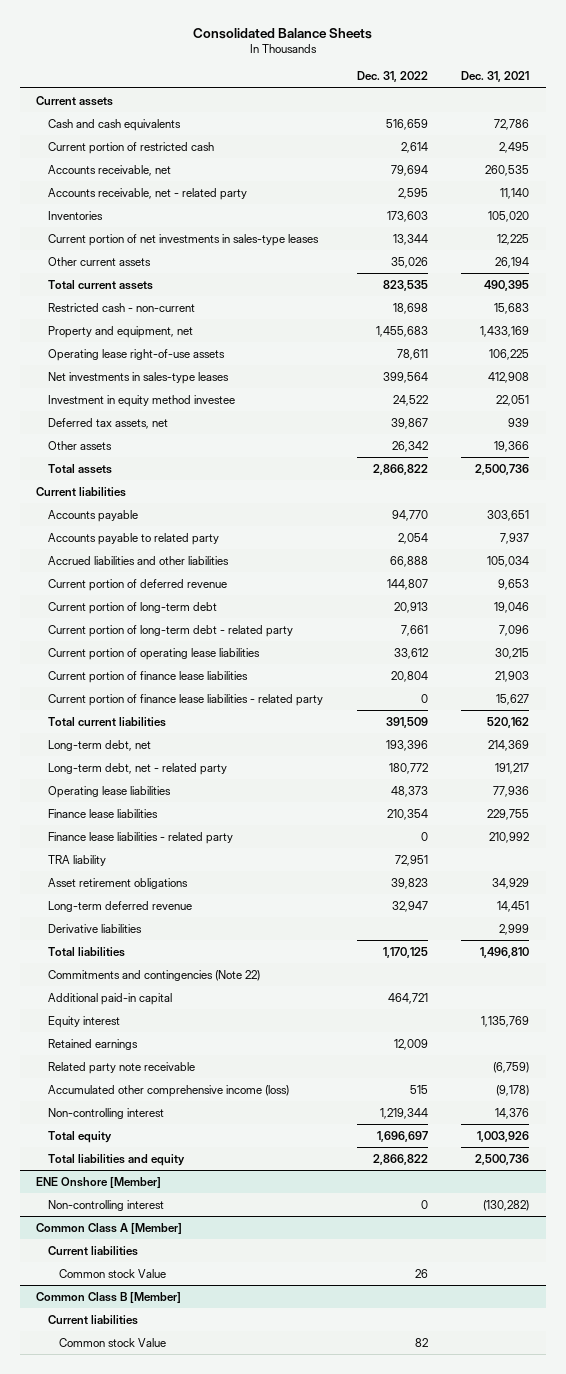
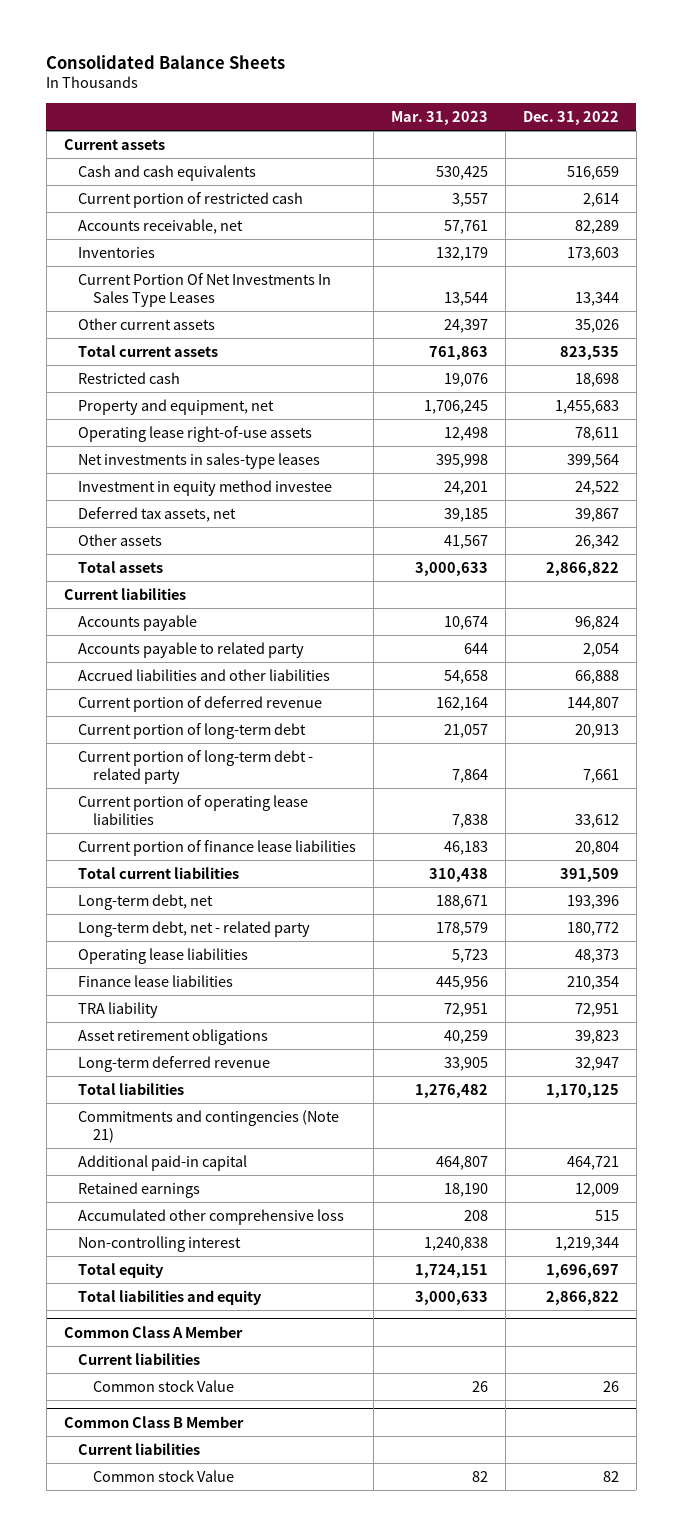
[461,71,530,83] Dec. 31, 2021 -> none
none -> [391,110,489,125] Mar. 31, 2023
[47,187,247,200] Accounts receivable, net - related party -> none
[390,164,428,176] 79,694 -> [574,219,619,234] 82,289
[47,233,319,246] Current portion of net investments in sales-type leases -> [78,272,332,307] Current Portion Of Net Investments In Sales Type Leases
[47,302,195,312] Restricted cash - non-current -> [78,371,181,384] Restricted cash
[391,509,428,521] 94,770 -> [574,615,619,630] 96,824
[47,693,323,706] Current portion of finance lease liabilities - related party -> none
[47,831,233,844] Finance lease liabilities - related party -> none
[47,923,142,933] Derivative liabilities -> none
[47,969,260,981] Commitments and contingencies (Note 22) -> [78,1109,340,1143] Commitments and contingencies (Note 21)
[47,1015,120,1028] Equity interest -> none
[47,1061,195,1074] Related party note receivable -> none
[47,1084,289,1097] Accumulated other comprehensive income (loss) -> [78,1208,345,1225] Accumulated other comprehensive loss
[36,1176,162,1188] ENE Onshore [Member] -> none
[47,1199,164,1211] Non-controlling interest -> none
[36,1222,183,1234] Common Class A [Member] -> [63,1325,243,1338] Common Class A Member
[36,1291,182,1303] Common Class B [Member] -> [63,1415,244,1428] Common Class B Member

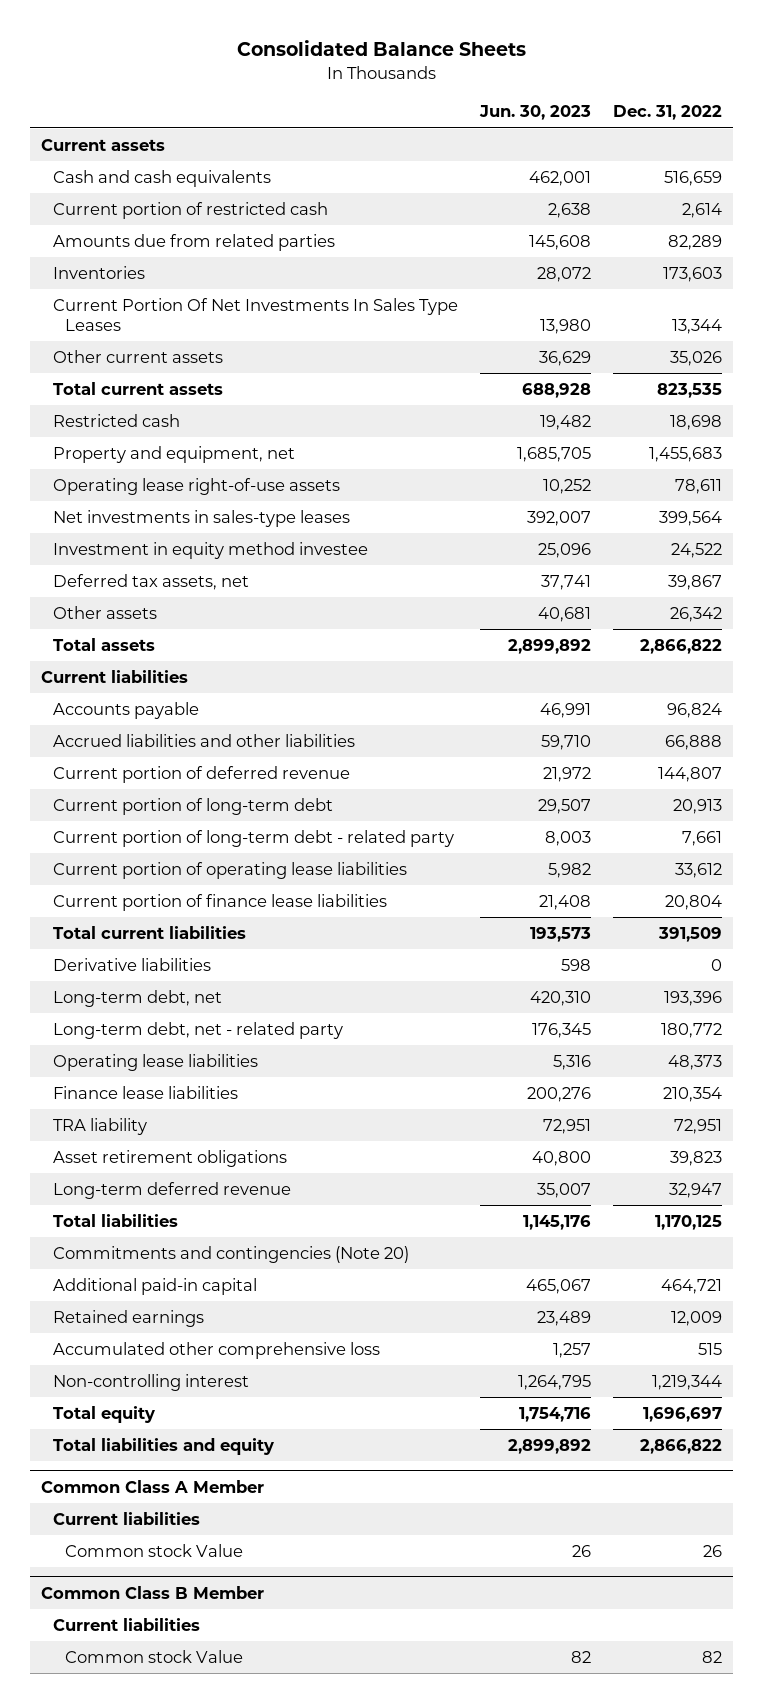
[391,110,489,125] Mar. 31, 2023 -> none
none -> [479,105,592,121] Jun. 30, 2023
[78,218,244,234] Accounts receivable, net -> [53,233,336,251] Amounts due from related parties
[78,641,305,658] Accounts payable to related party -> none
none -> [53,957,212,971] Derivative liabilities
[78,1109,340,1143] Commitments and contingencies (Note 21) -> [53,1245,410,1263] Commitments and contingencies (Note 20)

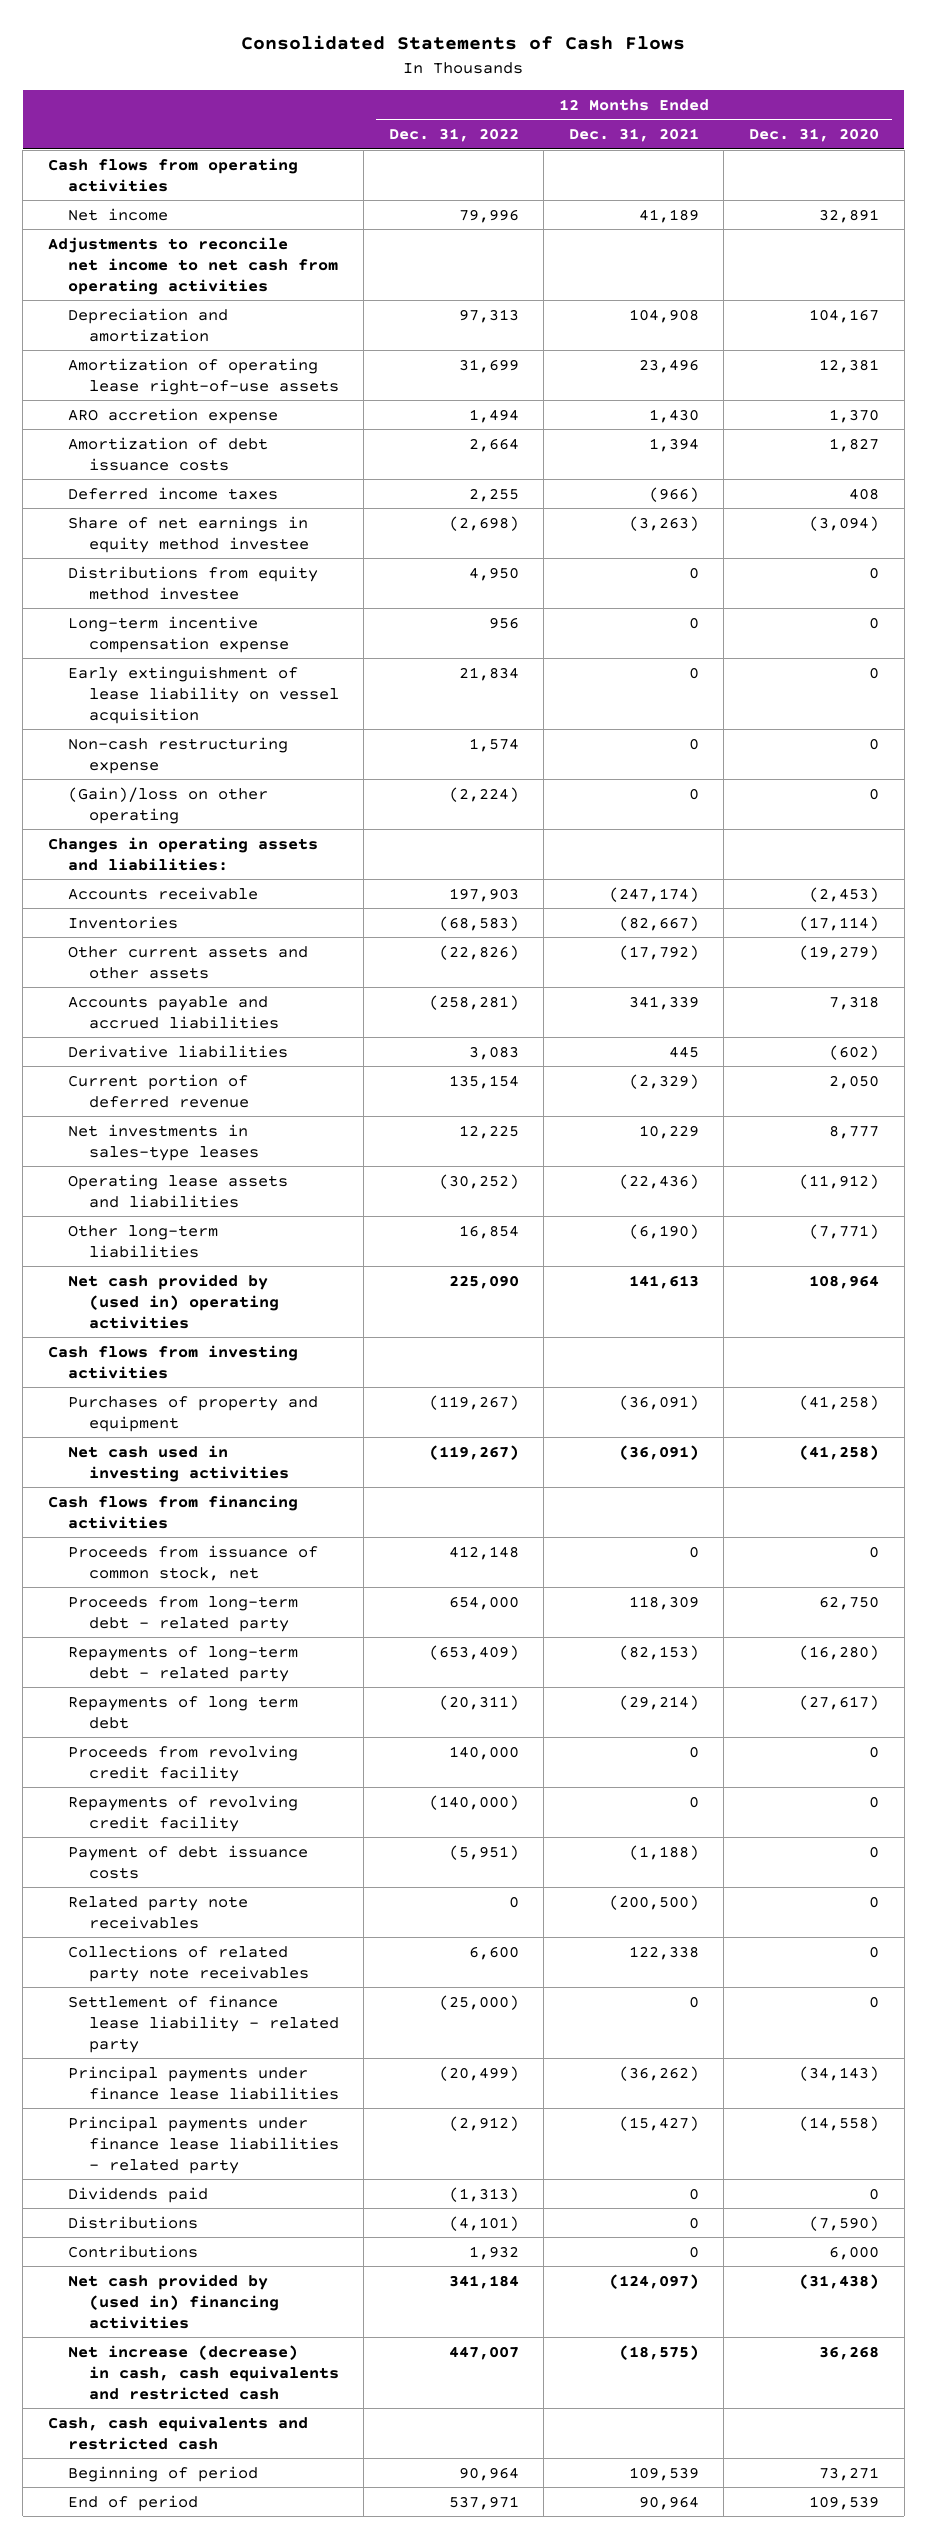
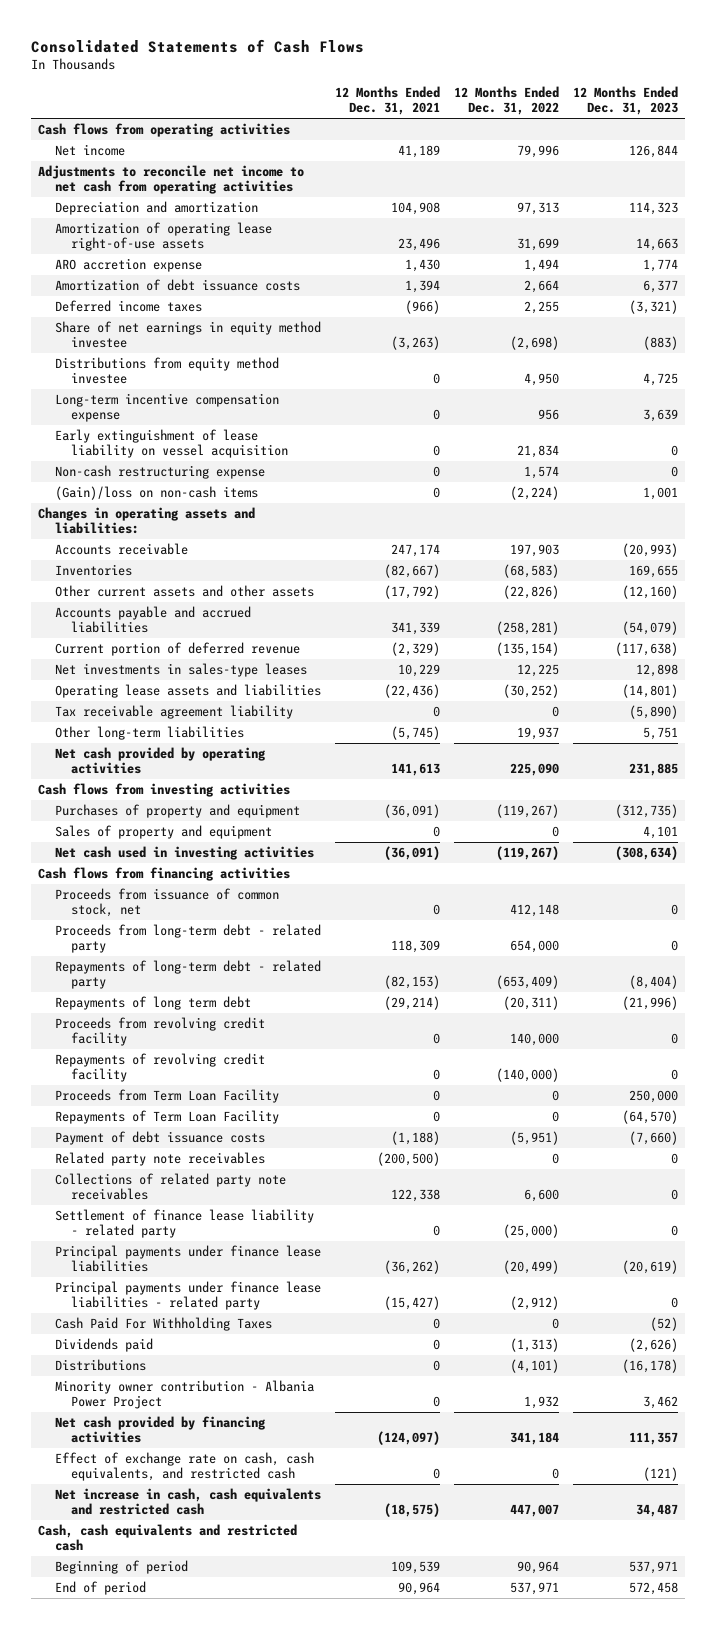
[748,128,879,143] Dec. 31, 2020 -> none
none -> [573,86,679,116] 12 Months Ended Dec. 31, 2023
[68,786,269,824] (Gain)/loss on other operating -> [54,486,258,501] (Gain)/loss on non-cash items
[608,886,699,902] (247,174) -> [390,544,440,558] 247,174
[68,1044,289,1058] Derivative liabilities -> none
[448,1074,519,1089] 135,154 -> [496,642,560,657] (135,154)
none -> [54,705,293,720] Tax receivable agreement liability
[458,1224,519,1239] 16,854 -> [517,727,560,741] 19,937
[628,1223,699,1239] (6,190) -> [390,726,440,741] (5,745)
[68,1273,279,1329] Net cash provided by (used in) operating activities -> [54,747,266,775] Net cash provided by operating activities
none -> [54,825,272,840] Sales of property and equipment
none -> [54,1089,279,1104] Proceeds from Term Loan Facility
none -> [54,1110,279,1125] Repayments of Term Loan Facility
none -> [54,1317,272,1332] Cash Paid For Withholding Taxes
[68,2244,199,2258] Contributions -> [54,1380,314,1410] Minority owner contribution - Albania Power Project
[68,2273,279,2329] Net cash provided by (used in) financing activities -> [54,1416,266,1444] Net cash provided by financing activities
none -> [54,1452,314,1482] Effect of exchange rate on cash, cash equivalents, and restricted cash
[68,2344,339,2400] Net increase (decrease) in cash, cash equivalents and restricted cash -> [54,1488,321,1516] Net increase in cash, cash equivalents and restricted cash

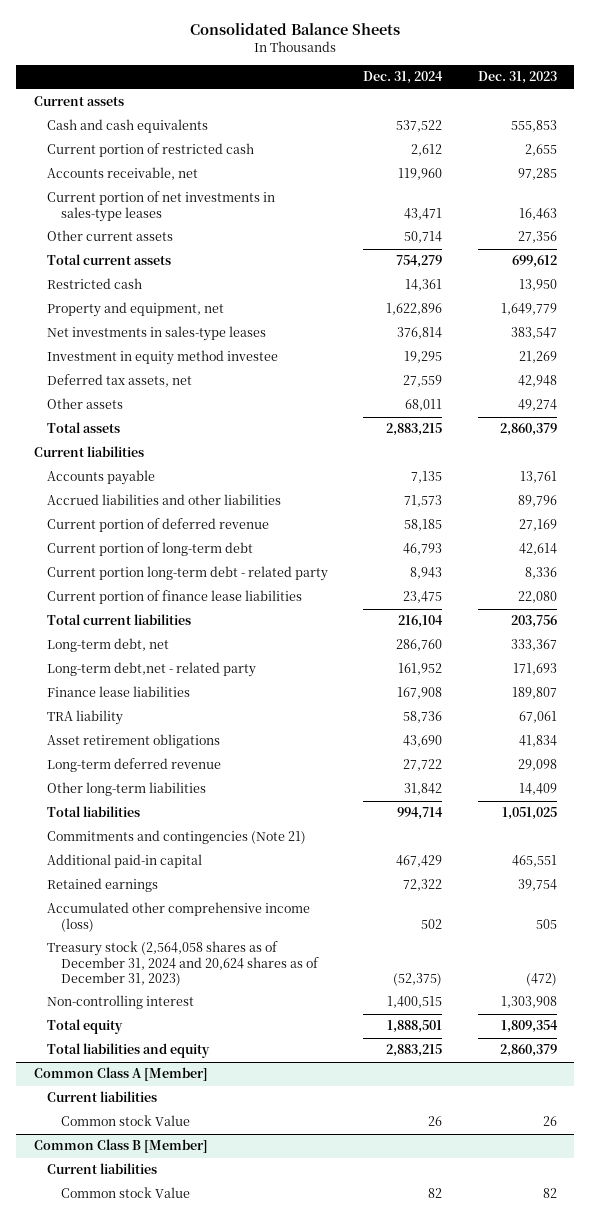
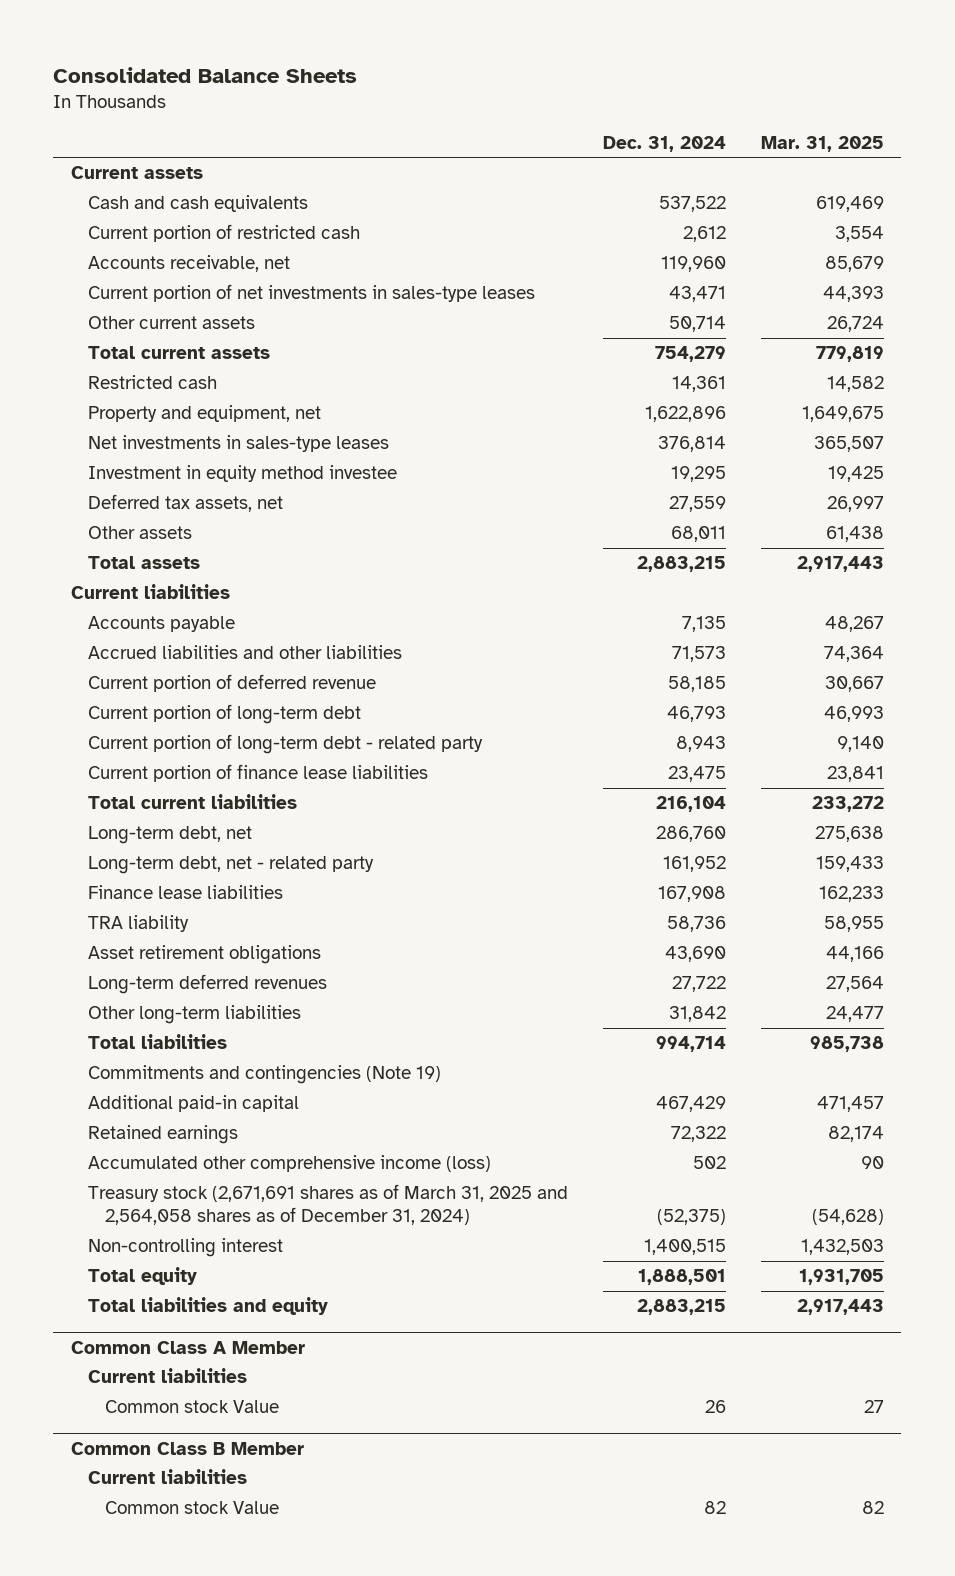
[477,71,557,85] Dec. 31, 2023 -> none
none -> [760,135,884,152] Mar. 31, 2025
[47,566,329,582] Current portion long-term debt - related party -> [87,734,483,755] Current portion of long-term debt - related party
[47,662,257,678] Long-term debt,net - related party -> [87,856,374,875] Long-term debt, net - related party
[47,758,222,773] Long-term deferred revenue -> [87,974,327,995] Long-term deferred revenues
[47,830,307,845] Commitments and contingencies (Note 21) -> [87,1065,441,1085] Commitments and contingencies (Note 19)
[47,941,319,986] Treasury stock (2,564,058 shares as of December 31, 2024 and 20,624 shares as of December 31, 2023) -> [87,1184,568,1226] Treasury stock (2,671,691 shares as of March 31, 2025 and 2,564,058 shares as of December 31, 2024)
[33,1067,208,1082] Common Class A [Member] -> [70,1340,305,1354] Common Class A Member
[33,1139,208,1154] Common Class B [Member] -> [70,1441,304,1455] Common Class B Member

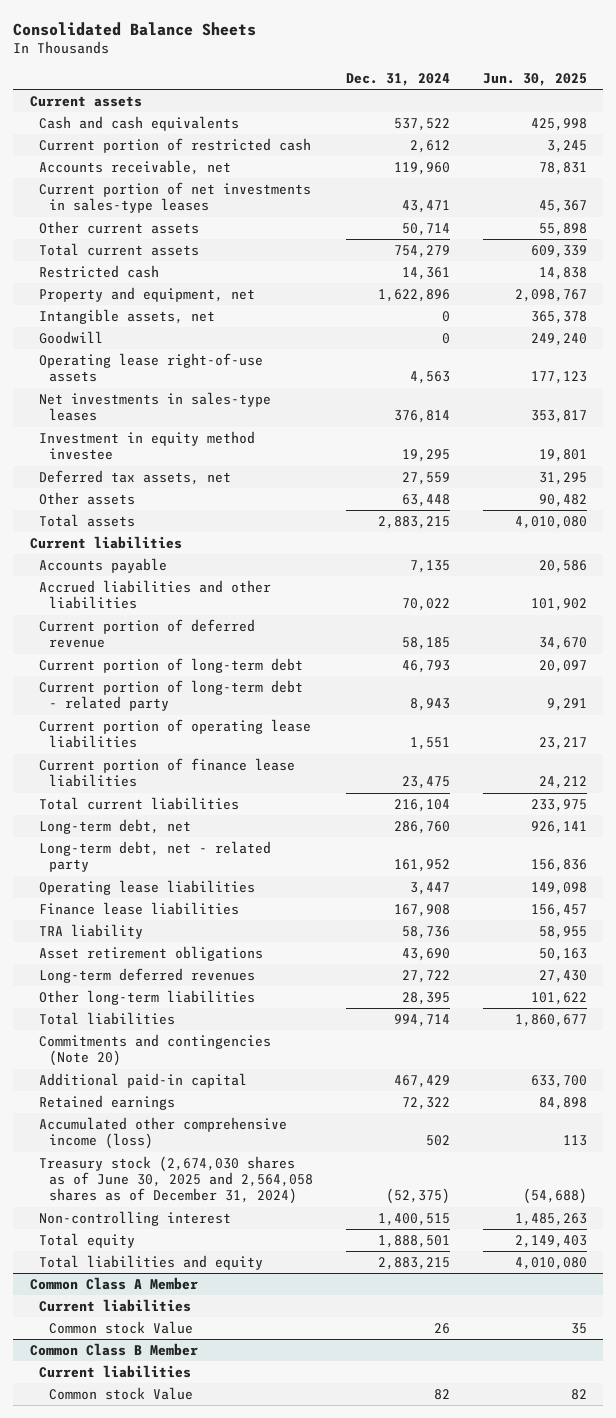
[760,135,884,152] Mar. 31, 2025 -> none
none -> [482,72,587,86] Jun. 30, 2025
none -> [39,309,216,325] Intangible assets, net
none -> [39,331,104,345] Goodwill
none -> [39,353,264,383] Operating lease right-of-use assets
[670,526,726,543] 68,011 -> [401,494,450,508] 63,448
[671,646,726,663] 71,573 -> [401,598,450,612] 70,022
none -> [39,719,312,749] Current portion of operating lease liabilities
none -> [39,880,256,896] Operating lease liabilities
[668,1006,726,1023] 31,842 -> [401,992,450,1006] 28,395
[87,1065,441,1085] Commitments and contingencies (Note 19) -> [39,1034,272,1067] Commitments and contingencies (Note 20)
[87,1184,568,1226] Treasury stock (2,671,691 shares as of March 31, 2025 and 2,564,058 shares as of December 31, 2024) -> [39,1156,314,1205] Treasury stock (2,674,030 shares as of June 30, 2025 and 2,564,058 shares as of December 31, 2024)

